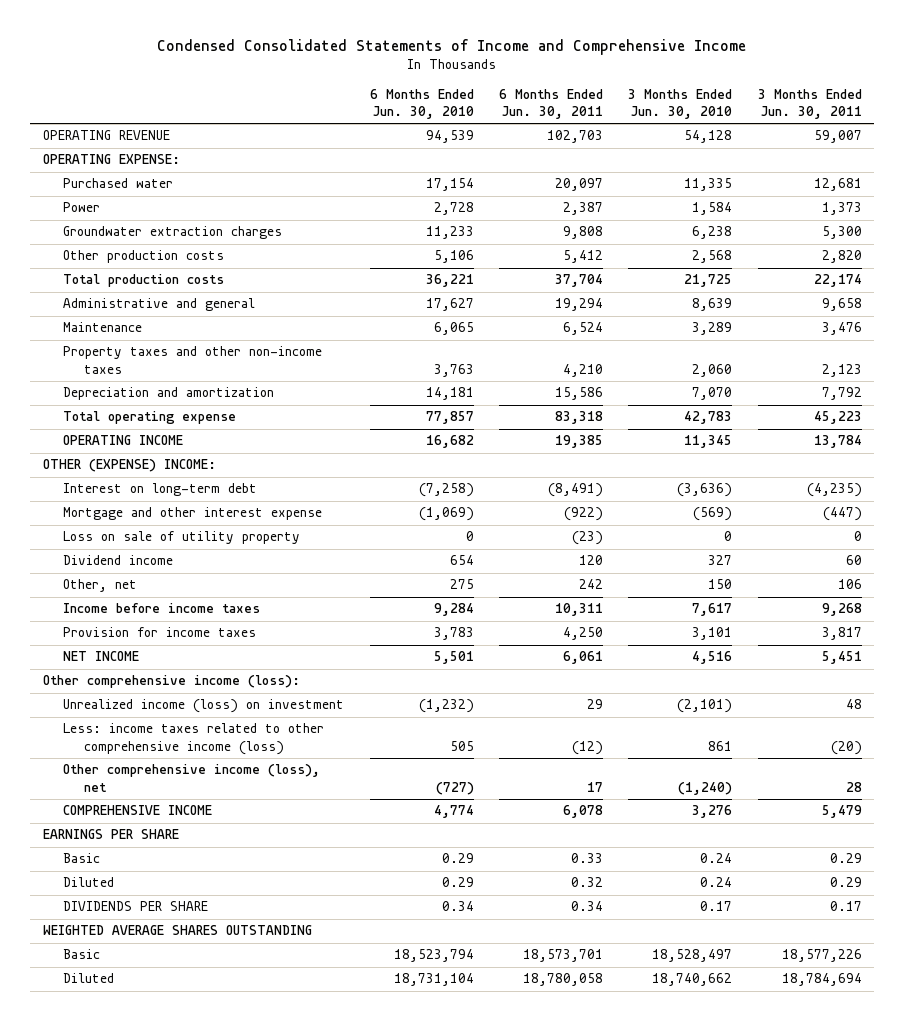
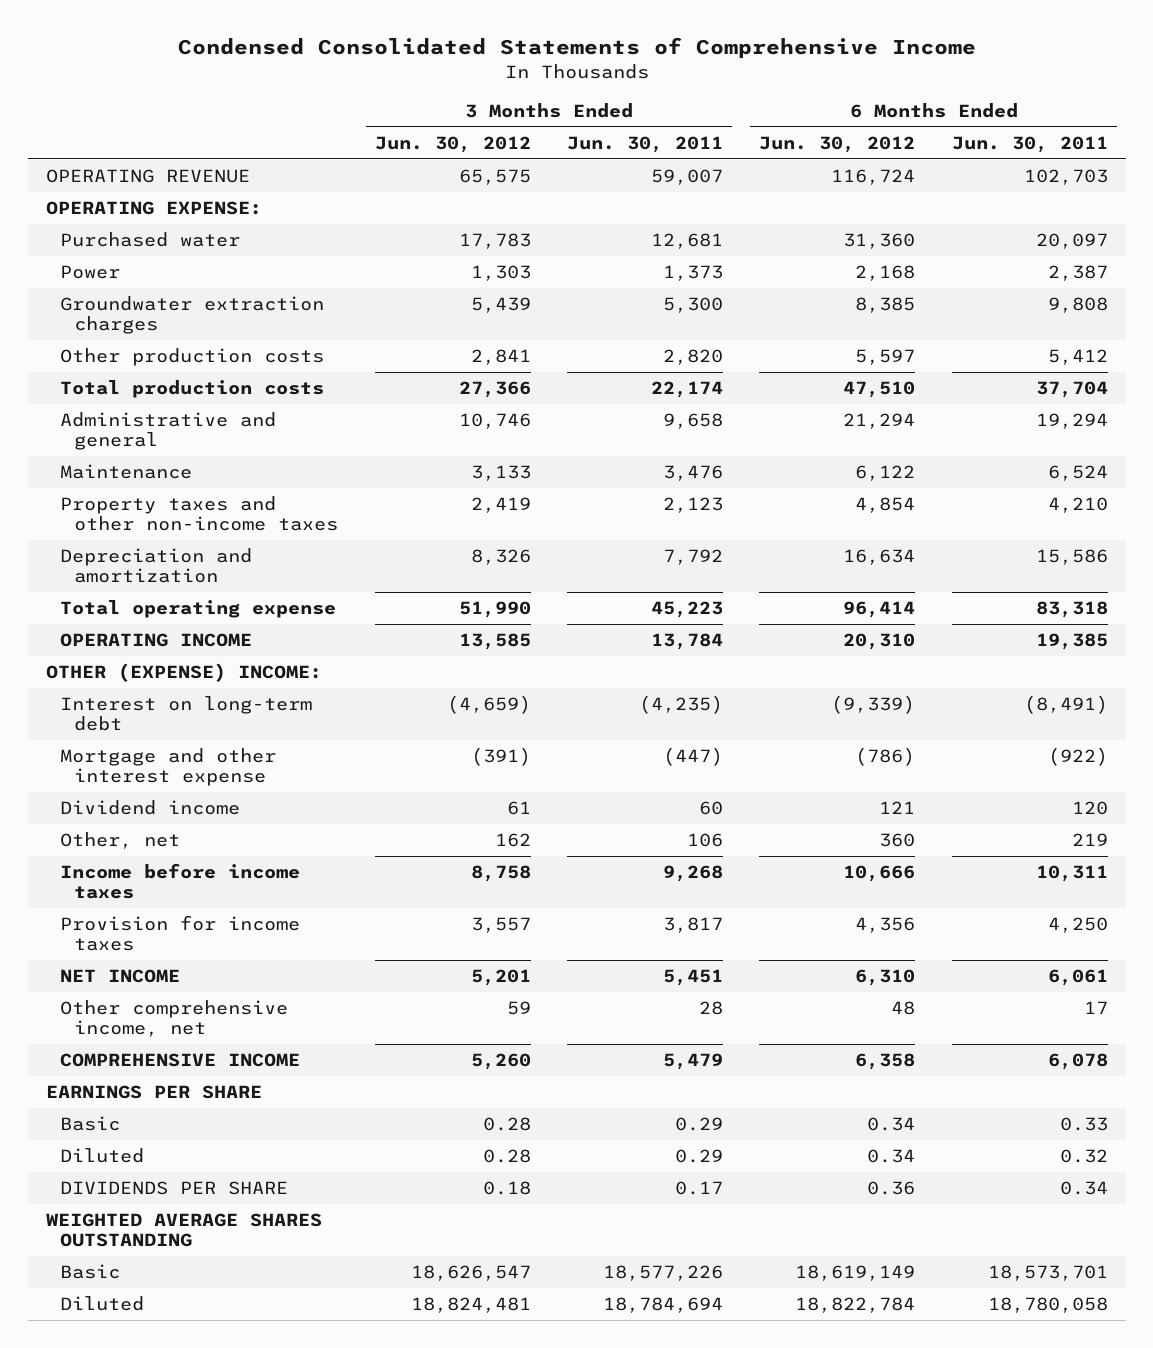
[157,38,747,55] Condensed Consolidated Statements of Income and Comprehensive Income -> [177,37,976,59] Condensed Consolidated Statements of Comprehensive Income
[369,88,474,119] 6 Months Ended Jun. 30, 2010 -> none
[628,88,733,119] 3 Months Ended Jun. 30, 2010 -> none
none -> [374,135,531,153] Jun. 30, 2012
none -> [759,135,916,153] Jun. 30, 2012
[63,531,301,545] Loss on sale of utility property -> none
[578,579,603,590] 242 -> [1071,832,1108,846] 219
[42,675,300,689] Other comprehensive income (loss): -> none
[63,699,345,714] Unrealized income (loss) on investment -> none
[63,723,325,755] Less: income taxes related to other comprehensive income (loss) -> none
[63,764,321,792] Other comprehensive income (loss), net -> [60,999,289,1038] Other comprehensive income, net

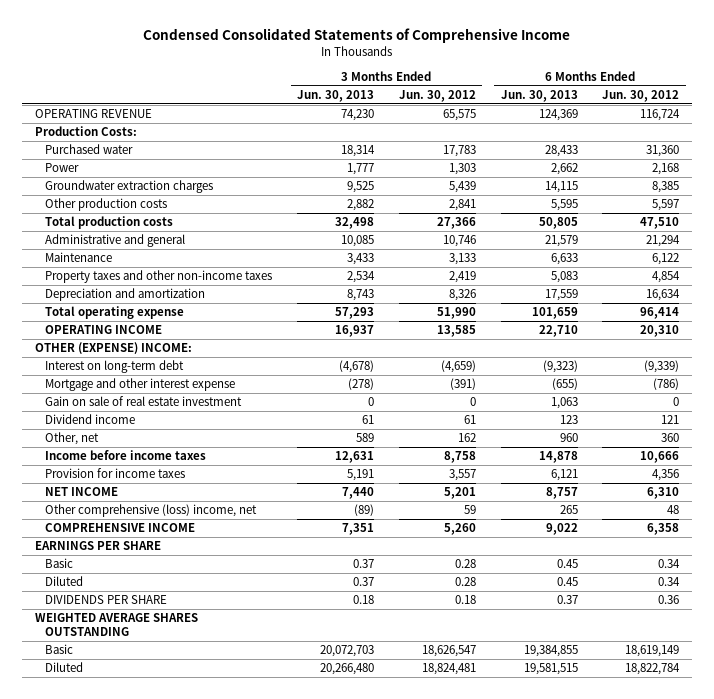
[567,135,724,153] Jun. 30, 2011 -> none
[951,135,1108,153] Jun. 30, 2011 -> none
none -> [296,89,374,102] Jun. 30, 2013
none -> [500,89,578,102] Jun. 30, 2013
[45,200,262,215] OPERATING EXPENSE: -> none
none -> [34,126,137,137] Production Costs:
none -> [44,396,242,407] Gain on sale of real estate investment
[60,999,289,1038] Other comprehensive income, net -> [44,504,257,518] Other comprehensive (loss) income, net

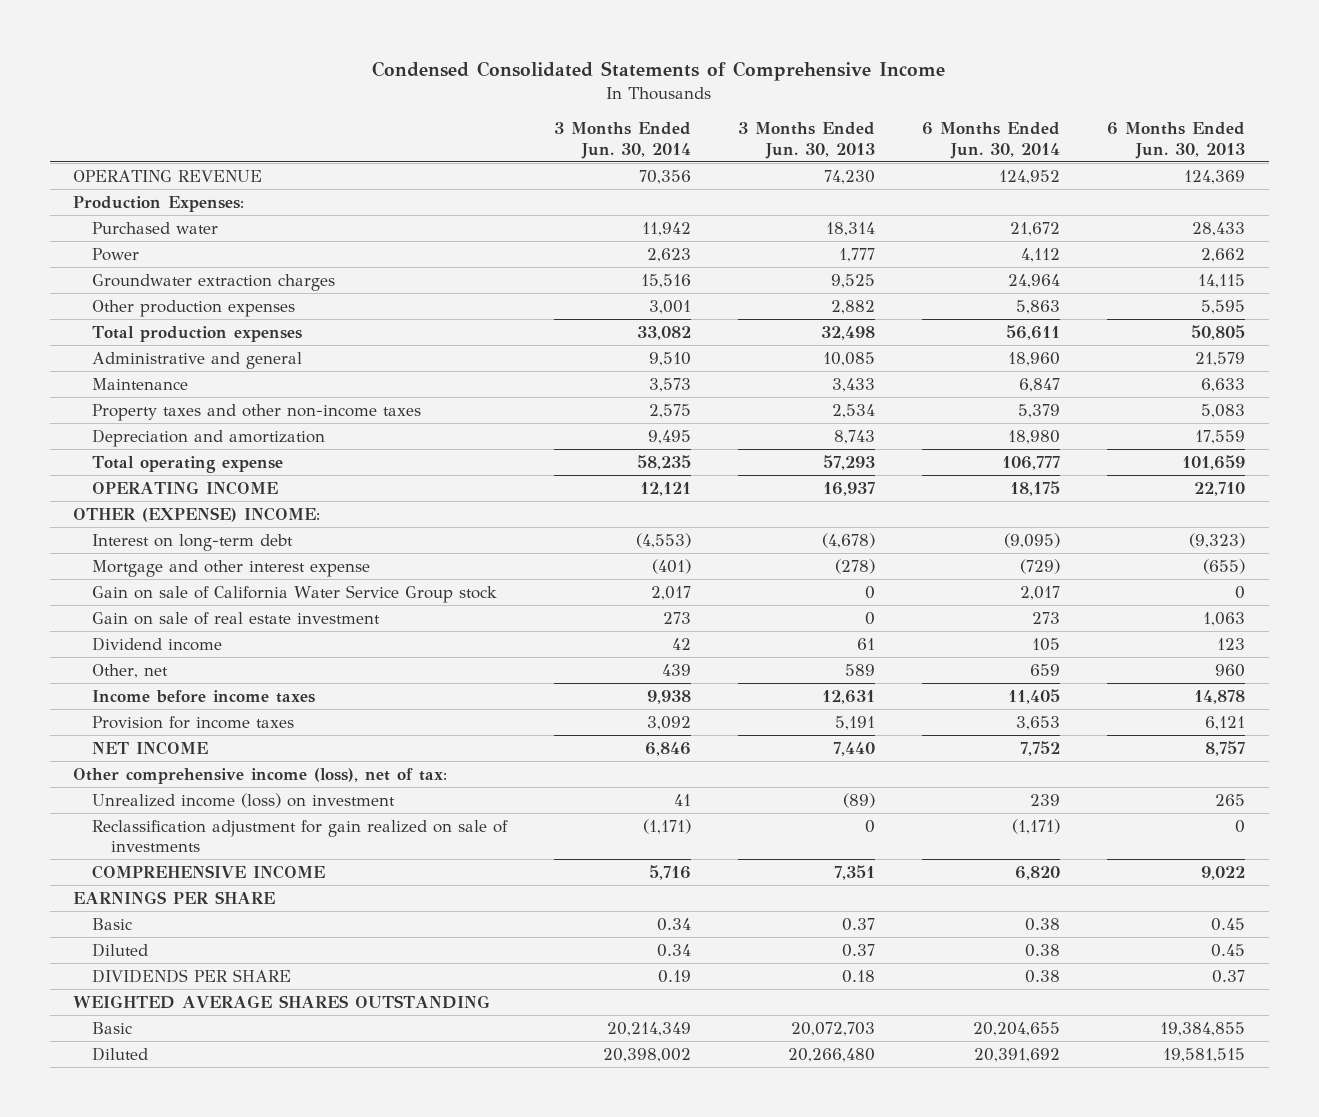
[398,89,476,102] Jun. 30, 2012 -> none
[602,89,680,102] Jun. 30, 2012 -> none
none -> [554,122,692,159] 3 Months Ended Jun. 30, 2014
none -> [922,122,1061,159] 6 Months Ended Jun. 30, 2014
[34,126,137,137] Production Costs: -> [73,195,245,212] Production Expenses:
[44,198,167,212] Other production costs -> [92,299,296,317] Other production expenses
[44,216,173,230] Total production costs -> [92,325,303,342] Total production expenses
none -> [92,584,498,603] Gain on sale of California Water Service Group stock
none -> [73,767,448,784] Other comprehensive income (loss), net of tax:
[44,504,257,518] Other comprehensive (loss) income, net -> [92,792,396,808] Unrealized income (loss) on investment
none -> [92,819,509,853] Reclassification adjustment for gain realized on sale of investments

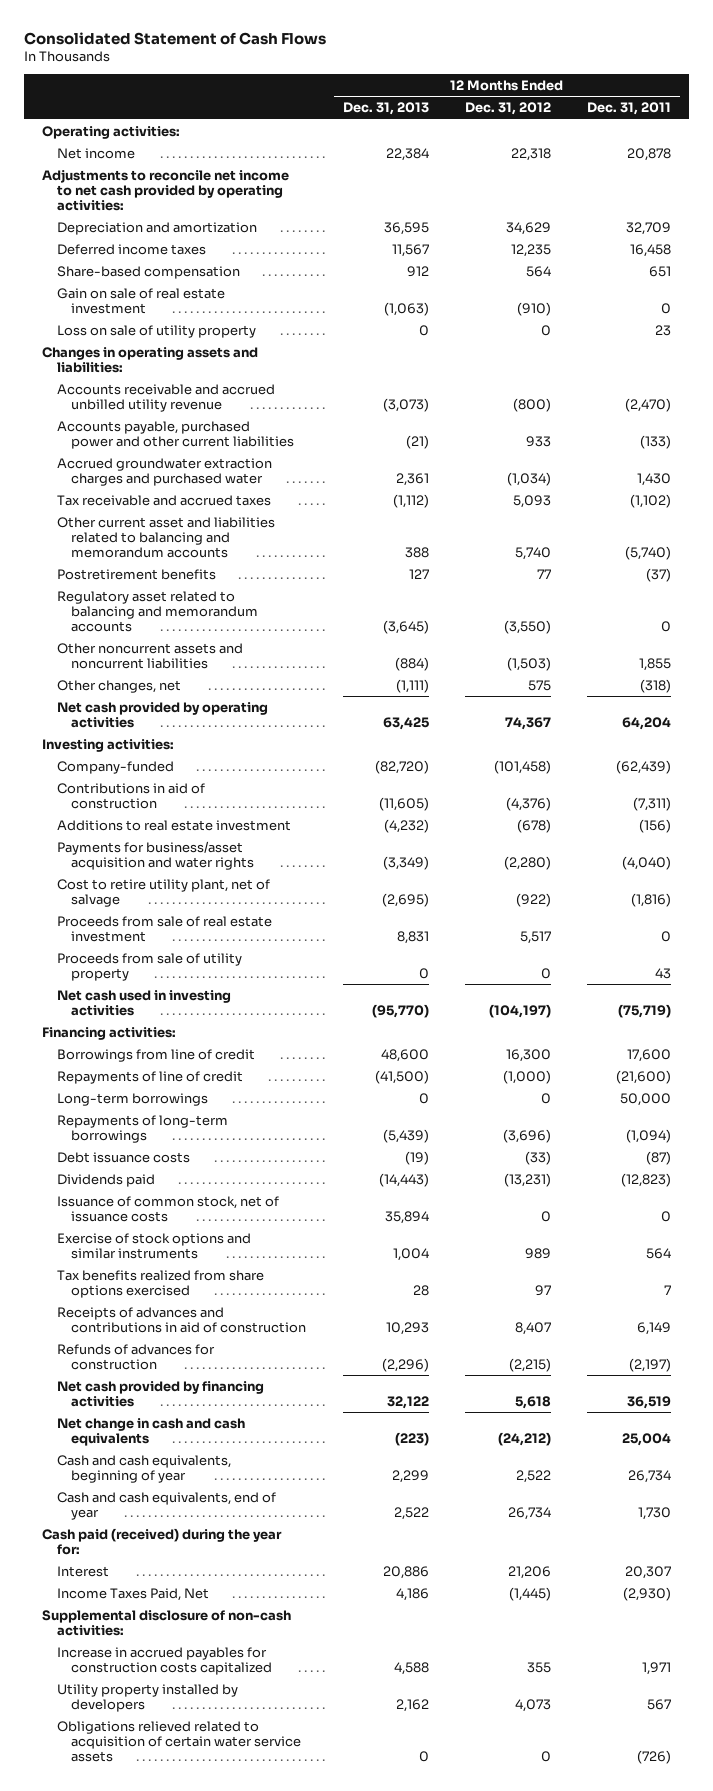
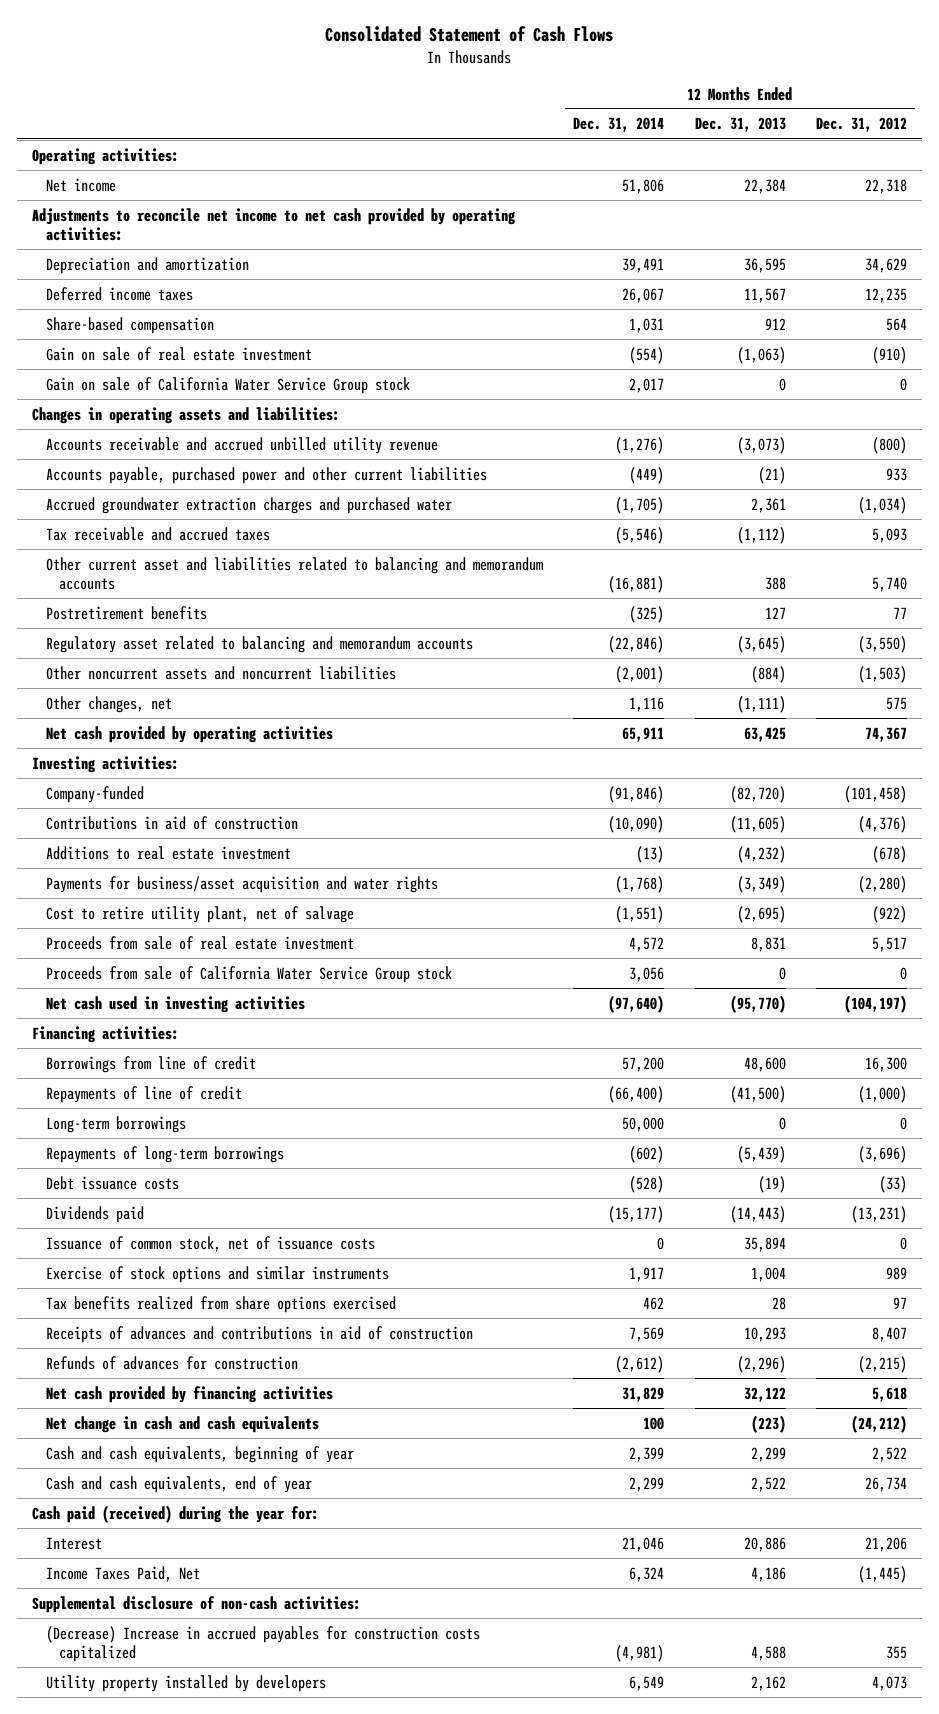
[587,102,672,116] Dec. 31, 2011 -> none
none -> [573,117,665,133] Dec. 31, 2014
[56,324,256,338] Loss on sale of utility property -> none
none -> [45,376,410,394] Gain on sale of California Water Service Group stock
[56,952,242,981] Proceeds from sale of utility property -> none
none -> [45,965,452,983] Proceeds from sale of California Water Service Group stock
[56,1646,273,1675] Increase in accrued payables for construction costs capitalized -> [45,1625,480,1662] (Decrease) Increase in accrued payables for construction costs capitalized
[56,1720,302,1762] Obligations relieved related to acquisition of certain water service assets -> none

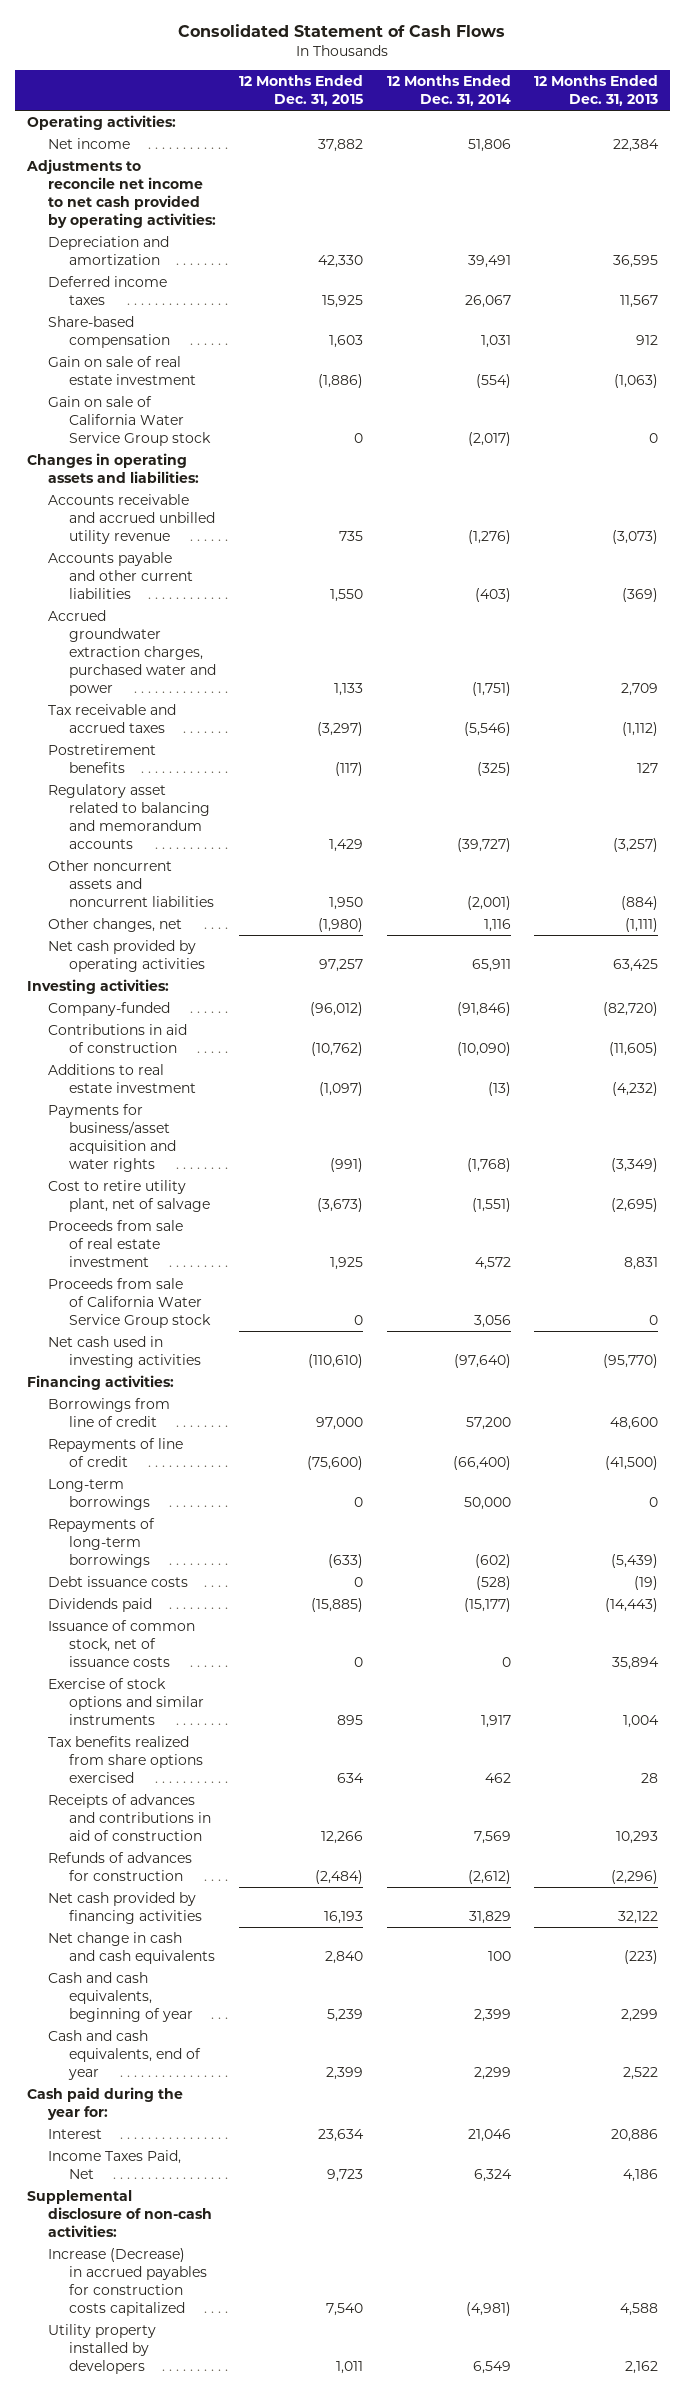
[815,117,907,133] Dec. 31, 2012 -> none
none -> [239,74,364,106] 12 Months Ended Dec. 31, 2015
[629,377,665,393] 2,017 -> [467,432,511,447] (2,017)
[45,466,487,484] Accounts payable, purchased power and other current liabilities -> [47,552,194,600] Accounts payable and other current liabilities
[629,466,665,484] (449) -> [474,588,511,603] (403)
[757,466,786,484] (21) -> [622,588,659,603] (369)
[45,496,452,514] Accrued groundwater extraction charges and purchased water -> [47,610,217,697] Accrued groundwater extraction charges, purchased water and power
[615,496,665,514] (1,705) -> [471,682,511,697] (1,751)
[750,497,786,513] 2,361 -> [621,683,659,697] 2,709
[45,556,543,590] Other current asset and liabilities related to balancing and memorandum accounts -> none
[608,635,665,653] (22,846) -> [456,838,511,853] (39,727)
[736,635,786,653] (3,645) -> [613,838,659,853] (3,257)
[31,1504,319,1523] Cash paid (received) during the year for: -> [26,2087,183,2121] Cash paid during the year for:
[45,1625,480,1662] (Decrease) Increase in accrued payables for construction costs capitalized -> [47,2248,208,2317] Increase (Decrease) in accrued payables for construction costs capitalized

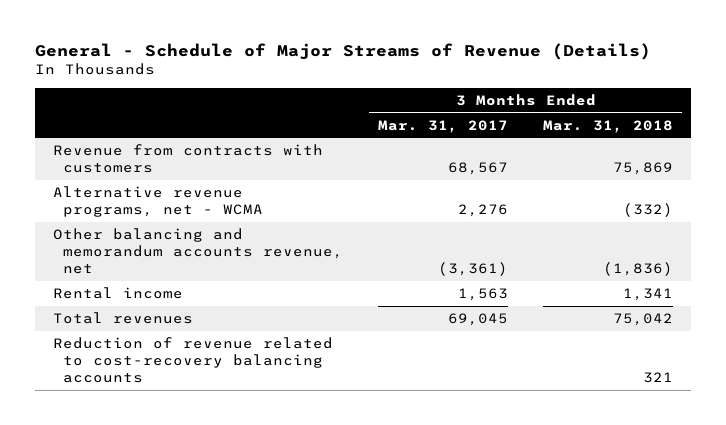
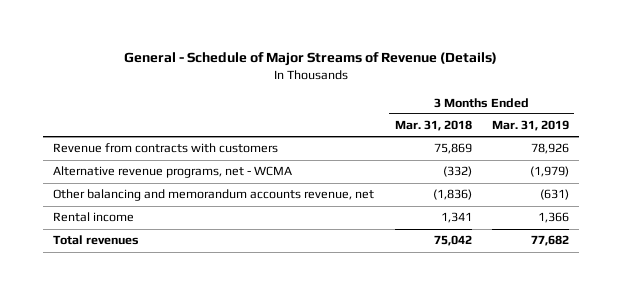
[377,119,508,133] Mar. 31, 2017 -> none
none -> [491,120,569,132] Mar. 31, 2019
[52,337,333,384] Reduction of revenue related to cost-recovery balancing accounts -> none

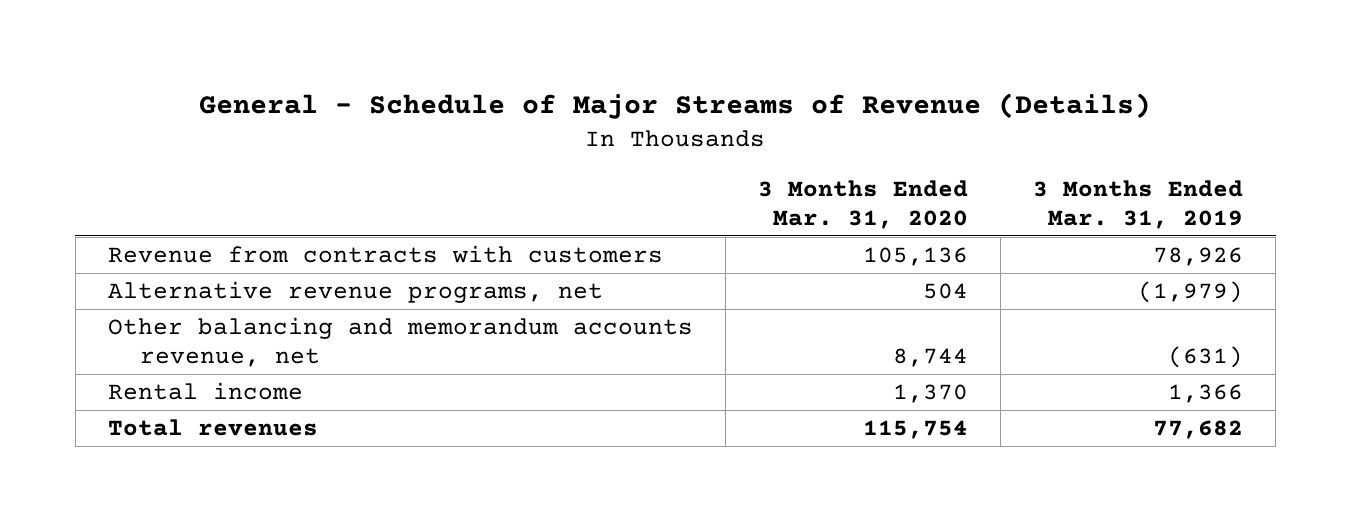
[394,120,472,132] Mar. 31, 2018 -> none
none -> [757,180,968,229] 3 Months Ended Mar. 31, 2020
[53,166,293,179] Alternative revenue programs, net - WCMA -> [107,281,603,304] Alternative revenue programs, net

